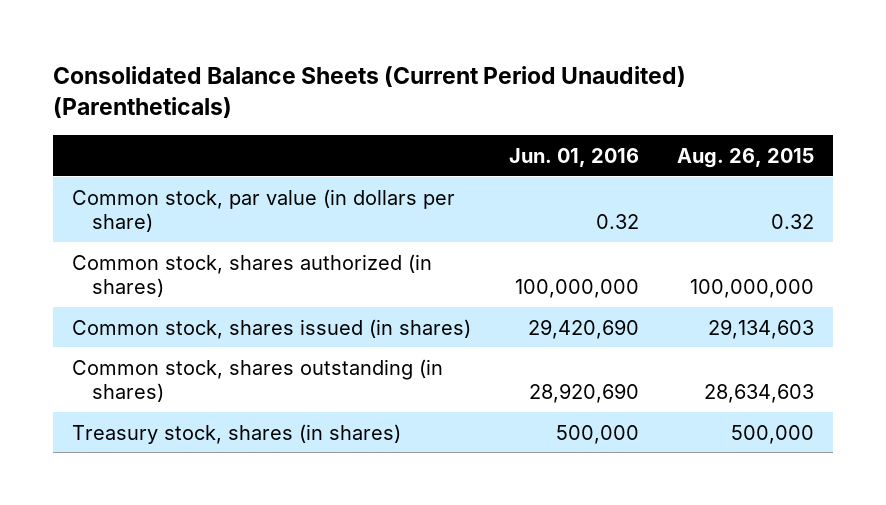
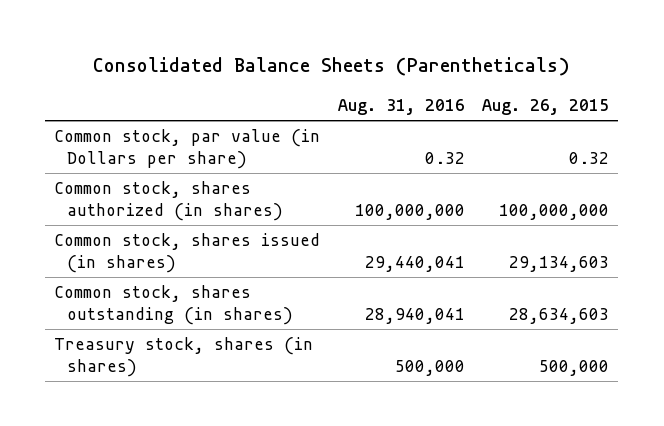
[52,66,686,119] Consolidated Balance Sheets (Current Period Unaudited) (Parentheticals) -> [92,57,570,77] Consolidated Balance Sheets (Parentheticals)
[509,148,640,168] Jun. 01, 2016 -> none
none -> [337,98,465,115] Aug. 31, 2016
[72,188,456,233] Common stock, par value (in dollars per share) -> [54,129,321,170] Common stock, par value (in Dollars per share)

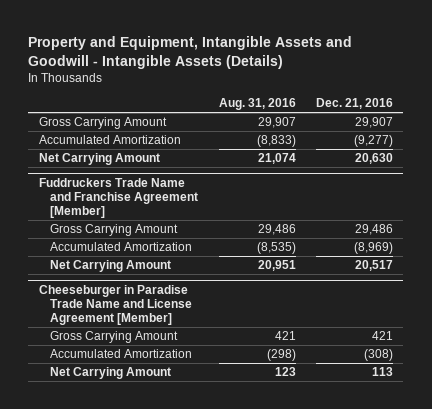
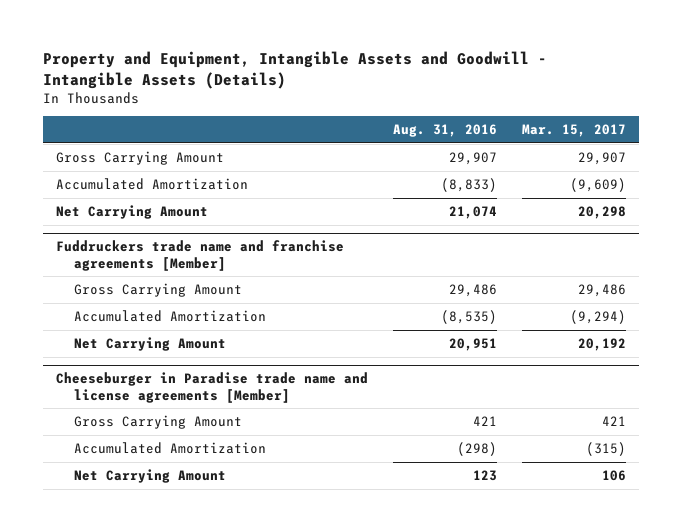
[315,98,393,110] Dec. 21, 2016 -> none
none -> [522,124,627,138] Mar. 15, 2017
[38,178,199,219] Fuddruckers Trade Name and Franchise Agreement [Member] -> [56,240,345,271] Fuddruckers trade name and franchise agreements [Member]
[38,285,193,326] Cheeseburger in Paradise Trade Name and License Agreement [Member] -> [56,372,369,403] Cheeseburger in Paradise trade name and license agreements [Member]

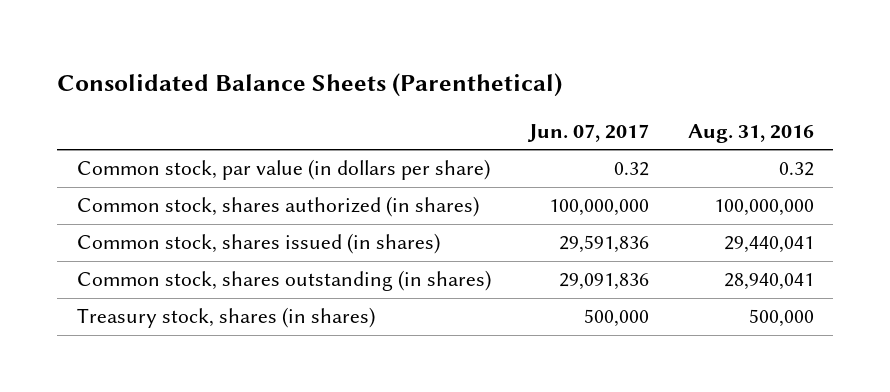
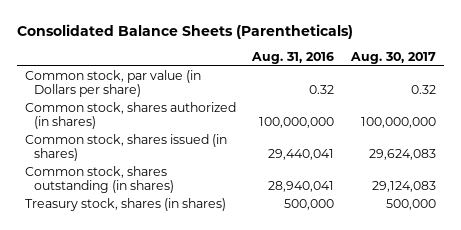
[57,72,563,97] Consolidated Balance Sheets (Parenthetical) -> [16,23,353,39] Consolidated Balance Sheets (Parentheticals)
[527,123,650,142] Jun. 07, 2017 -> none
none -> [349,52,436,65] Aug. 30, 2017
[76,159,490,181] Common stock, par value (in dollars per share) -> [24,70,201,98] Common stock, par value (in Dollars per share)

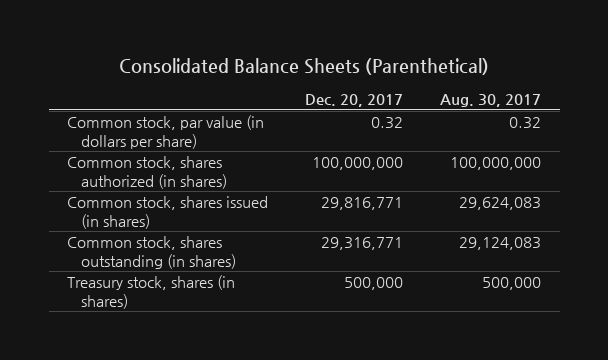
[16,23,353,39] Consolidated Balance Sheets (Parentheticals) -> [119,58,490,76] Consolidated Balance Sheets (Parenthetical)
[251,52,335,65] Aug. 31, 2016 -> none
none -> [305,94,404,108] Dec. 20, 2017
[24,70,201,98] Common stock, par value (in Dollars per share) -> [67,115,265,149] Common stock, par value (in dollars per share)

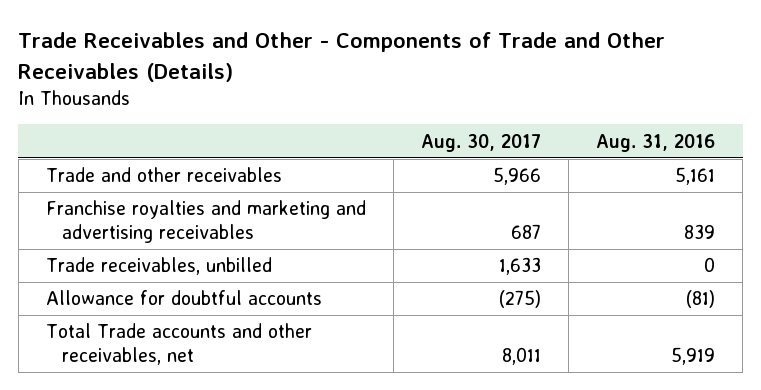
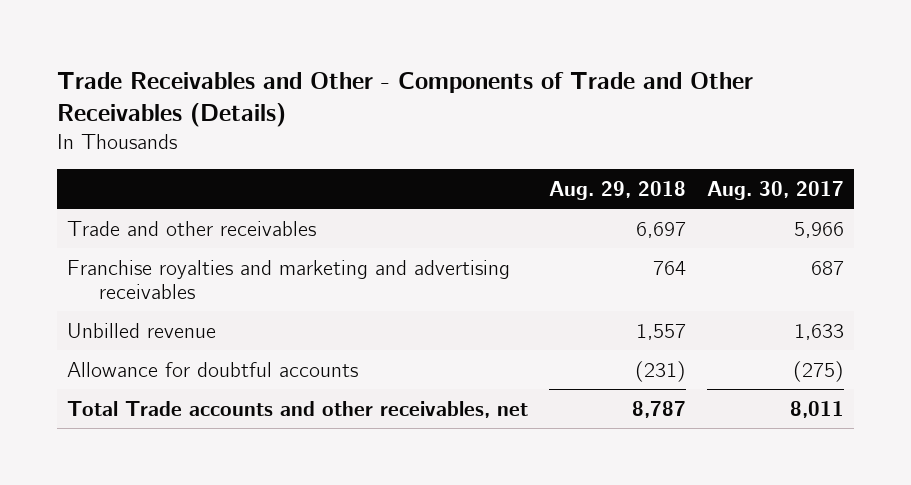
[596,133,716,152] Aug. 31, 2016 -> none
none -> [548,180,686,200] Aug. 29, 2018
[45,257,272,276] Trade receivables, unbilled -> [67,322,217,338] Unbilled revenue

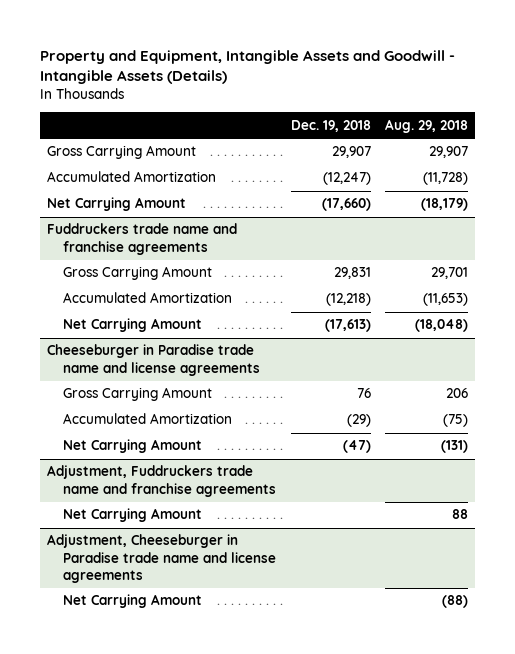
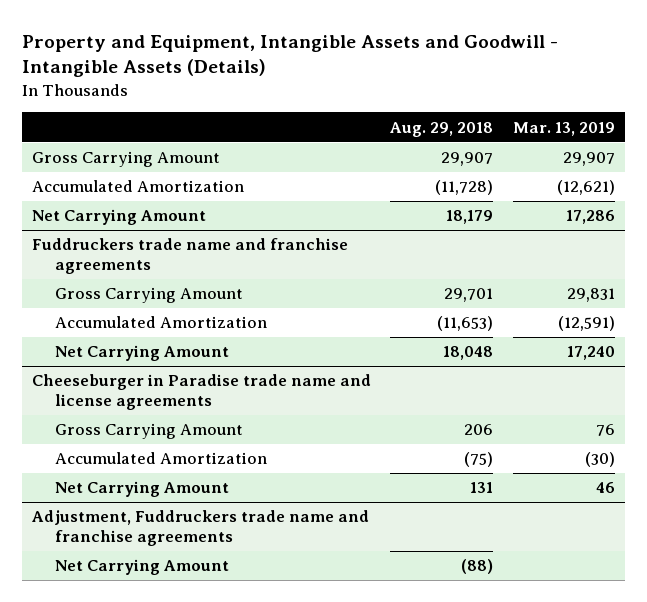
[290,119,371,132] Dec. 19, 2018 -> none
none -> [513,121,616,136] Mar. 13, 2019
[420,198,468,212] (18,179) -> [446,210,494,225] 18,179
[414,319,468,333] (18,048) -> [443,346,494,361] 18,048
[440,440,468,454] (131) -> [470,482,494,494] 131
[63,508,203,523] Net Carrying Amount -> none
[47,534,277,583] Adjustment, Cheeseburger in Paradise trade name and license agreements -> none

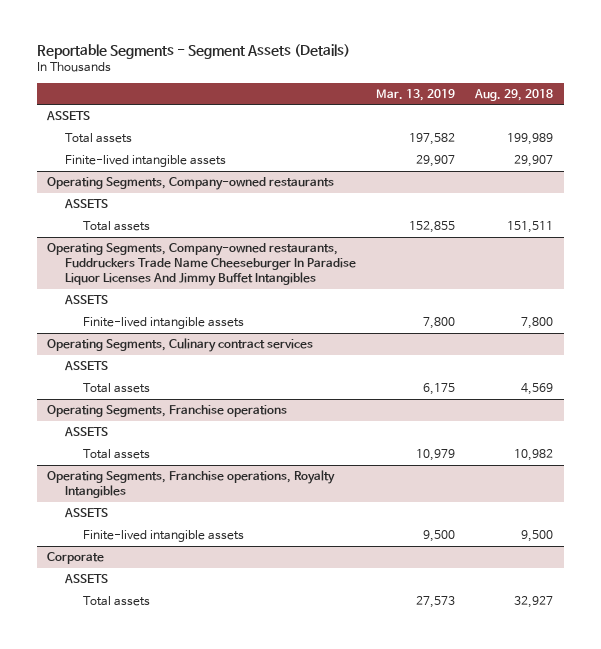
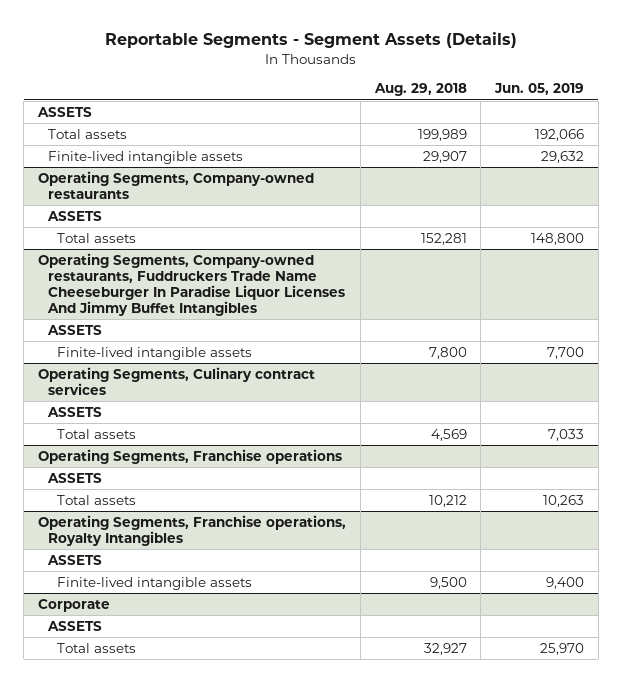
[376,88,456,101] Mar. 13, 2019 -> none
none -> [494,83,585,96] Jun. 05, 2019
[507,220,554,233] 151,511 -> [420,233,467,246] 152,281
[514,448,554,461] 10,982 -> [428,495,467,508] 10,212

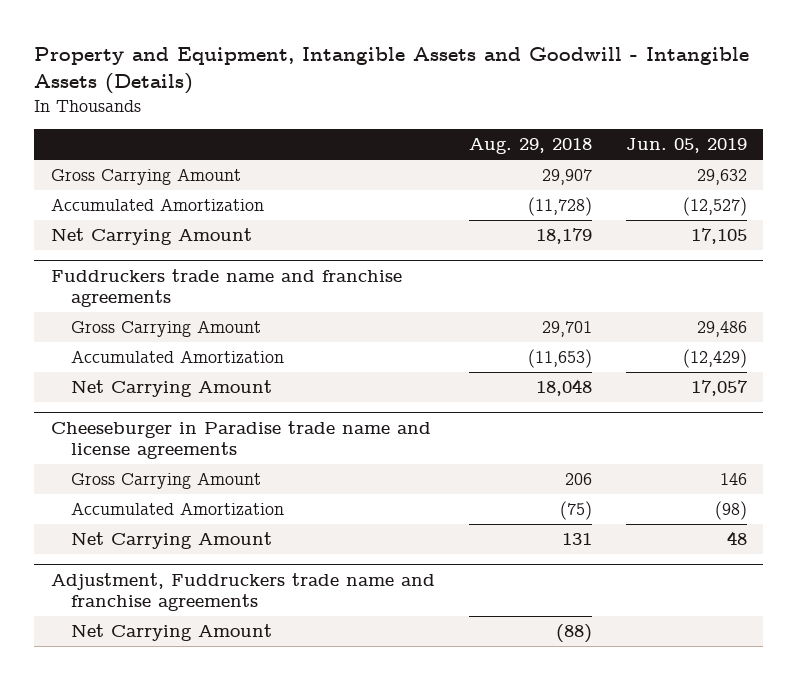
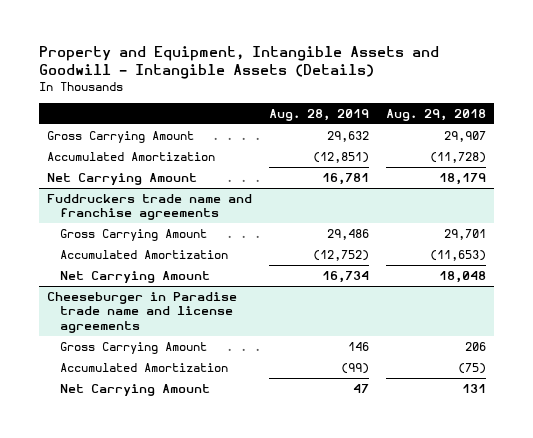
[625,138,747,154] Jun. 05, 2019 -> none
none -> [268,108,369,121] Aug. 28, 2019
[50,572,435,611] Adjustment, Fuddruckers trade name and franchise agreements -> none
[70,624,272,642] Net Carrying Amount -> none

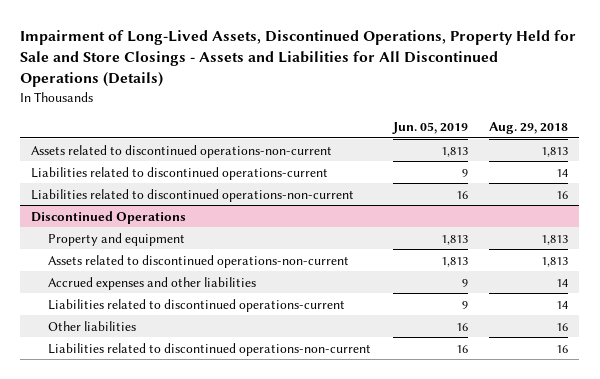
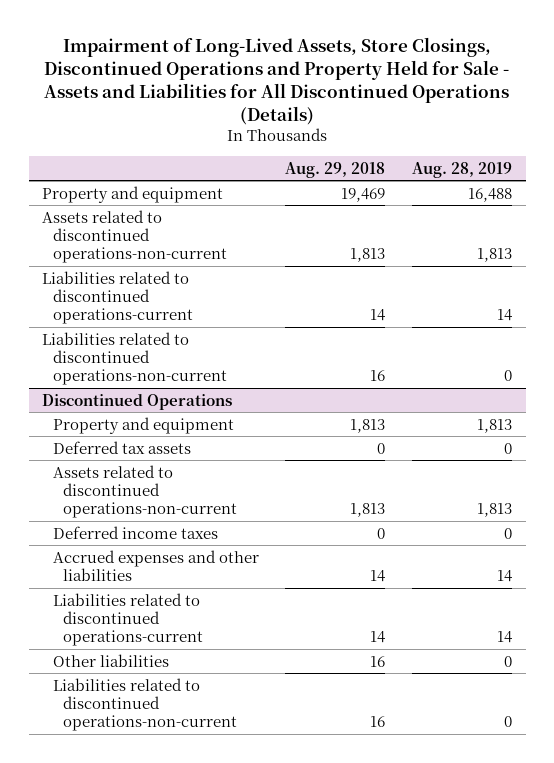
[20,30,577,88] Impairment of Long-Lived Assets, Discontinued Operations, Property Held for Sale and Store Closings - Assets and Liabilities for All Discontinued Operations (Details) -> [44,36,510,126] Impairment of Long-Lived Assets, Store Closings, Discontinued Operations and Property Held for Sale - Assets and Liabilities for All Discontinued Operations (Details)
[391,121,468,134] Jun. 05, 2019 -> none
none -> [412,161,513,178] Aug. 28, 2019
none -> [42,185,224,203] Property and equipment
none -> [52,440,191,454] Deferred tax assets
none -> [52,525,218,539] Deferred income taxes

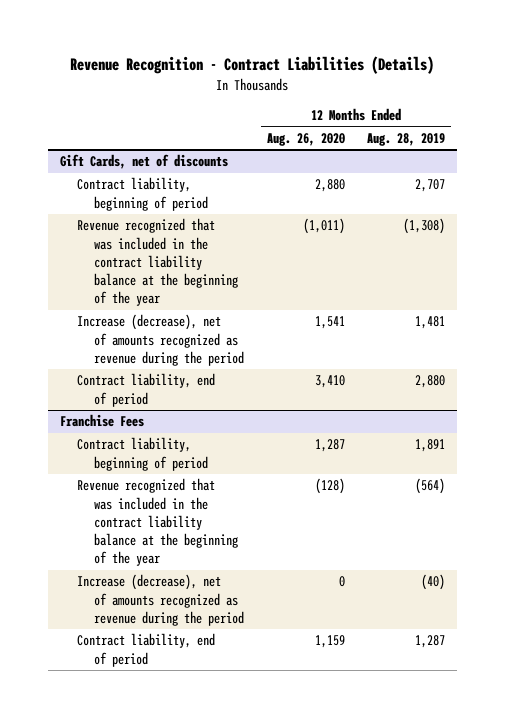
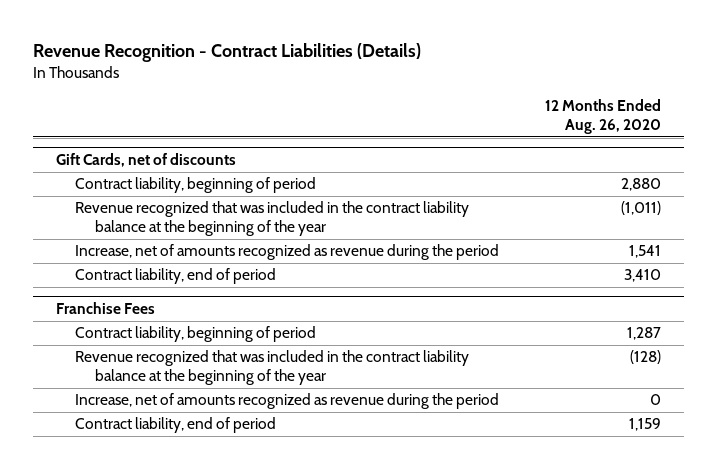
[367,132,446,146] Aug. 28, 2019 -> none
[76,314,245,366] Increase (decrease), net of amounts recognized as revenue during the period -> [75,244,500,261] Increase, net of amounts recognized as revenue during the period
[76,574,245,626] Increase (decrease), net of amounts recognized as revenue during the period -> [75,393,500,410] Increase, net of amounts recognized as revenue during the period

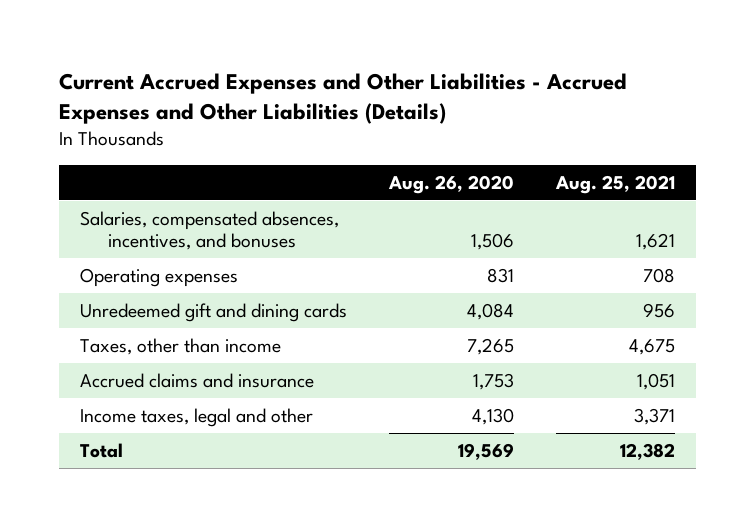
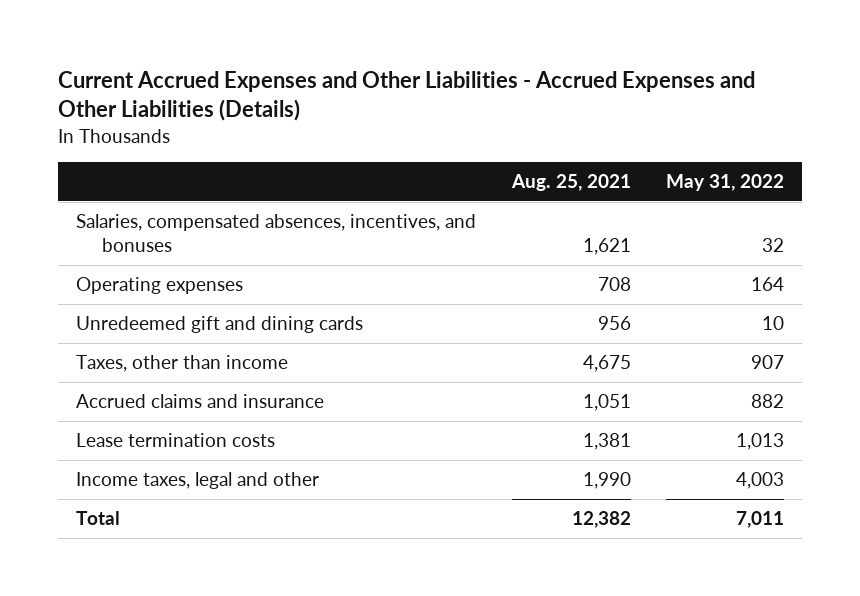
[387,174,514,194] Aug. 26, 2020 -> none
none -> [666,174,785,192] May 31, 2022
none -> [75,433,275,448] Lease termination costs
[633,407,675,425] 3,371 -> [582,472,631,490] 1,990

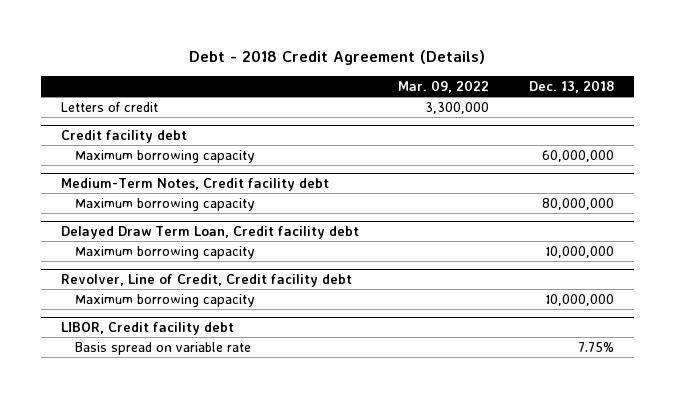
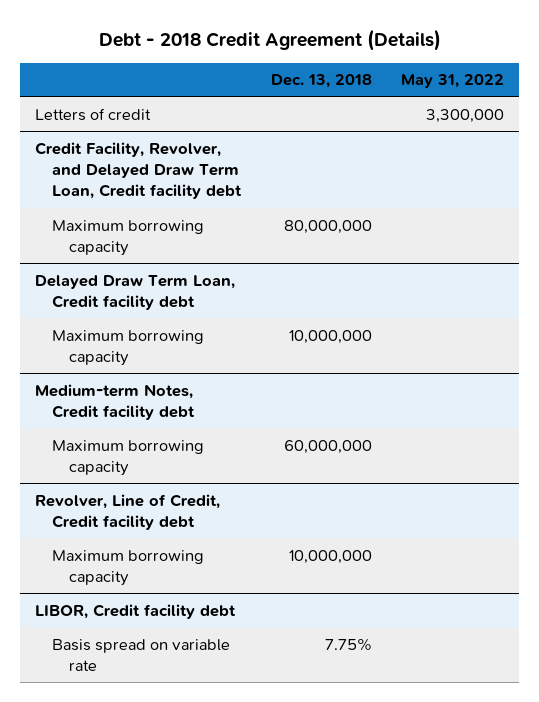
[398,80,490,94] Mar. 09, 2022 -> none
none -> [401,74,505,89] May 31, 2022
[60,130,187,144] Credit facility debt -> none
[74,149,255,163] Maximum borrowing capacity -> none
[60,178,329,192] Medium-Term Notes, Credit facility debt -> none
none -> [35,141,242,200] Credit Facility, Revolver, and Delayed Draw Term Loan, Credit facility debt
none -> [35,383,195,420] Medium-term Notes, Credit facility debt
none -> [51,439,204,476] Maximum borrowing capacity

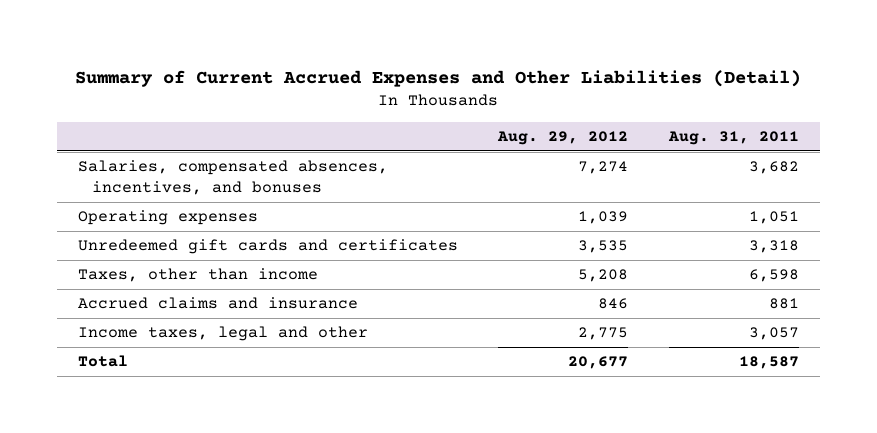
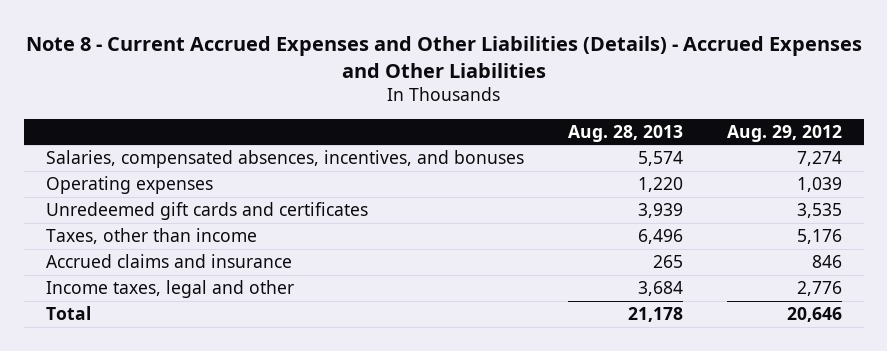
[75,70,802,88] Summary of Current Accrued Expenses and Other Liabilities (Detail) -> [25,35,862,78] Note 8 - Current Accrued Expenses and Other Liabilities (Details) - Accrued Expenses and Other Liabilities
[668,131,800,146] Aug. 31, 2011 -> none
none -> [567,124,683,142] Aug. 28, 2013
[578,269,629,283] 5,208 -> [796,229,842,245] 5,176
[578,327,629,341] 2,775 -> [796,281,842,297] 2,776
[568,356,629,370] 20,677 -> [786,307,842,323] 20,646

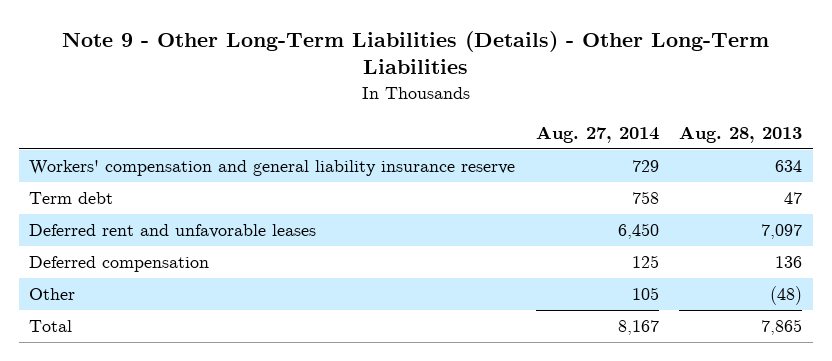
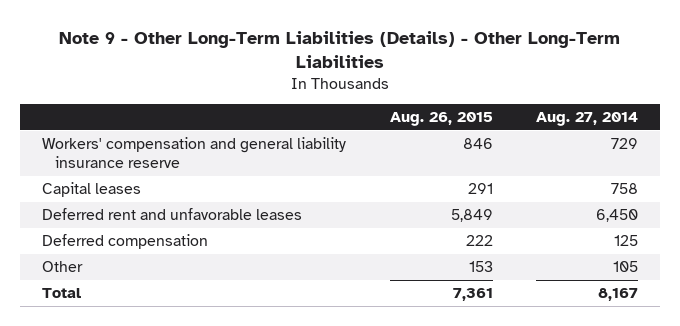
[679,125,803,143] Aug. 28, 2013 -> none
none -> [389,112,493,127] Aug. 26, 2015
[29,192,114,205] Term debt -> [42,182,142,198] Capital leases

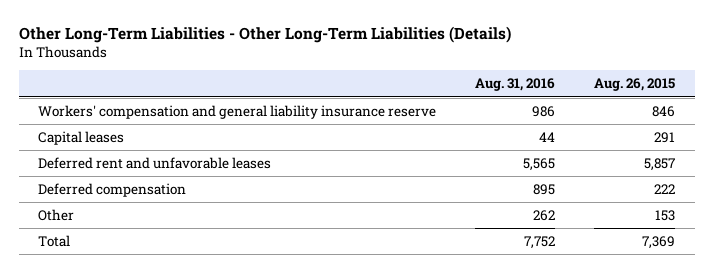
[59,31,621,68] Note 9 - Other Long-Term Liabilities (Details) - Other Long-Term Liabilities -> [18,26,511,44] Other Long-Term Liabilities - Other Long-Term Liabilities (Details)
[536,112,639,127] Aug. 27, 2014 -> none
none -> [475,78,556,92] Aug. 31, 2016
[450,209,493,223] 5,849 -> [644,157,676,171] 5,857
[452,288,493,302] 7,361 -> [642,235,676,249] 7,369

